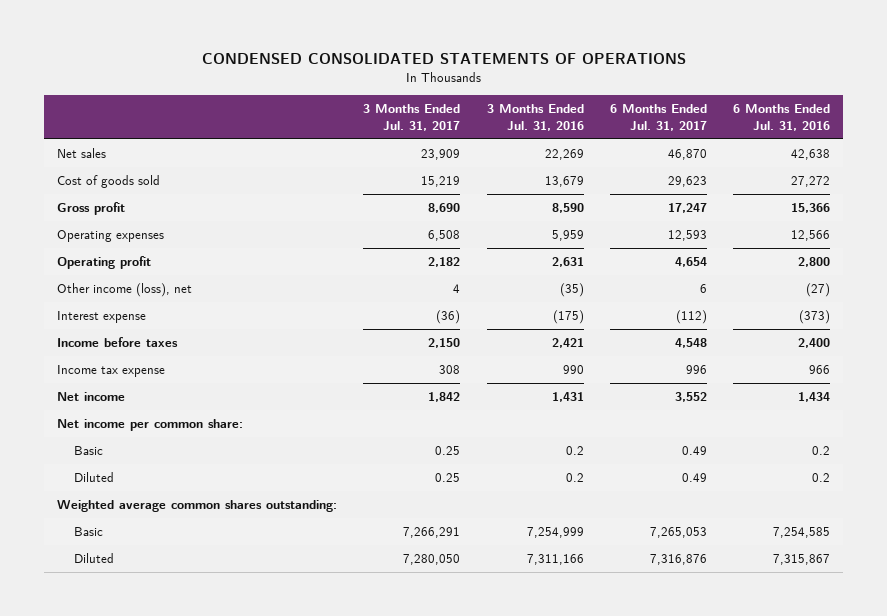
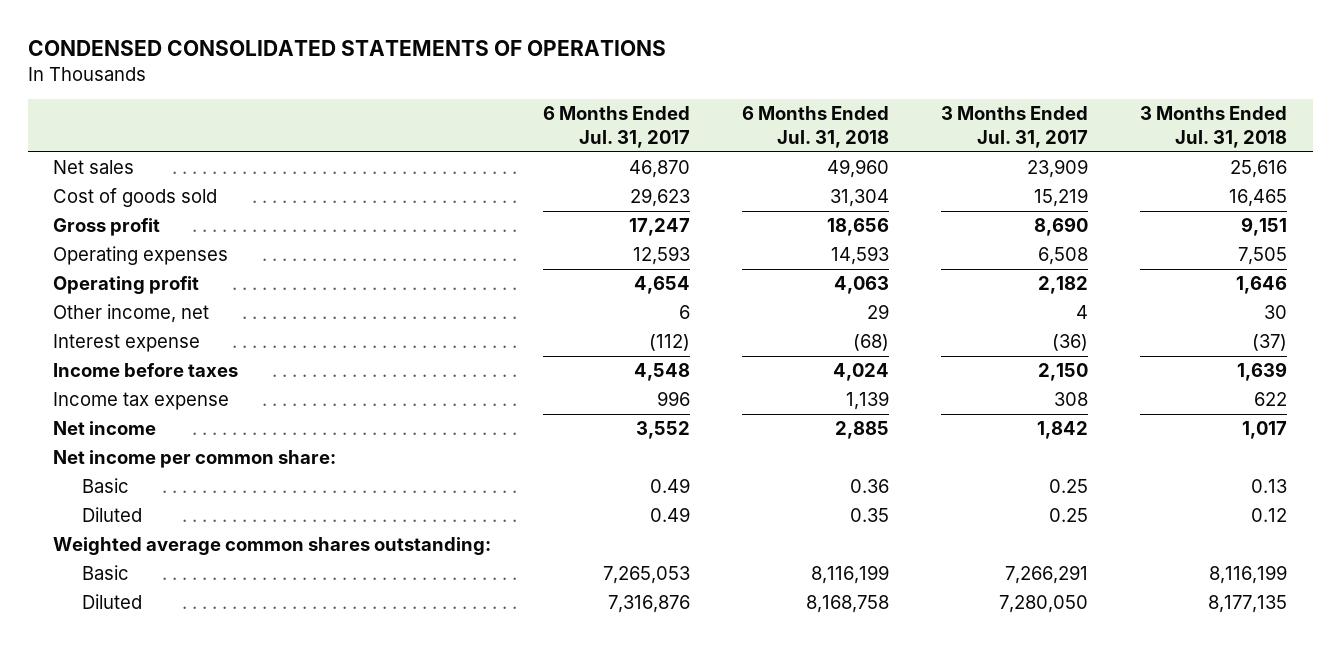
[486,103,584,131] 3 Months Ended Jul. 31, 2016 -> none
[733,103,831,131] 6 Months Ended Jul. 31, 2016 -> none
none -> [742,106,890,148] 6 Months Ended Jul. 31, 2018
none -> [1139,106,1287,148] 3 Months Ended Jul. 31, 2018
[56,283,192,298] Other income (loss), net -> [53,304,210,324] Other income, net

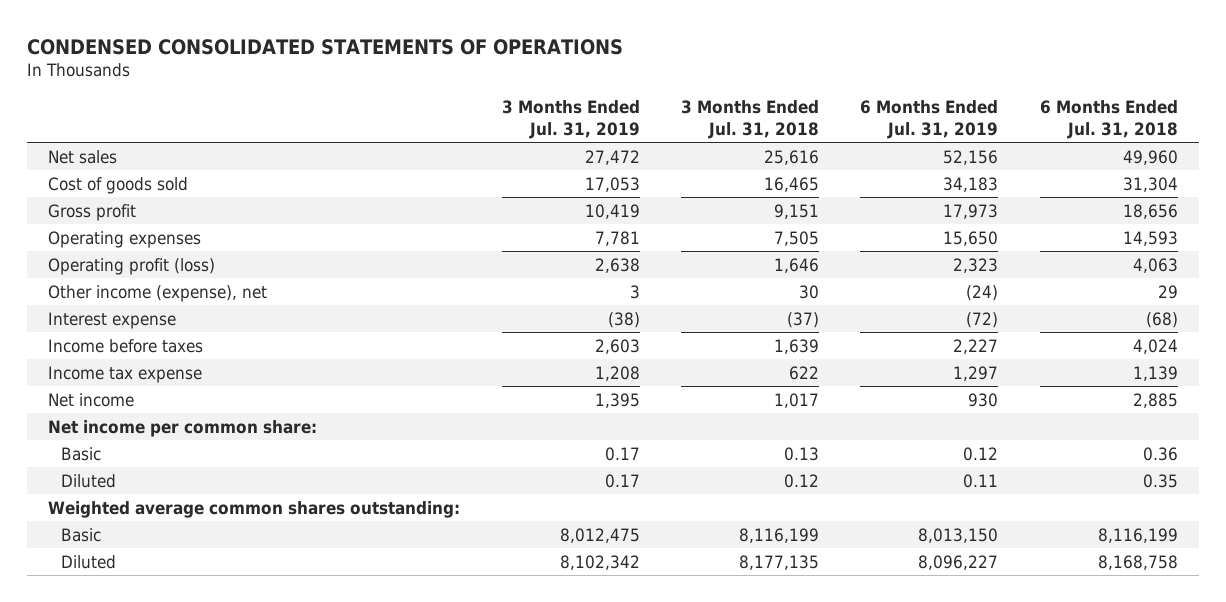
[543,106,691,148] 6 Months Ended Jul. 31, 2017 -> none
[941,106,1089,148] 3 Months Ended Jul. 31, 2017 -> none
none -> [501,100,640,139] 3 Months Ended Jul. 31, 2019
none -> [860,100,999,139] 6 Months Ended Jul. 31, 2019
[53,276,200,295] Operating profit -> [48,257,216,275] Operating profit (loss)
[53,304,210,324] Other income, net -> [48,284,268,302] Other income (expense), net

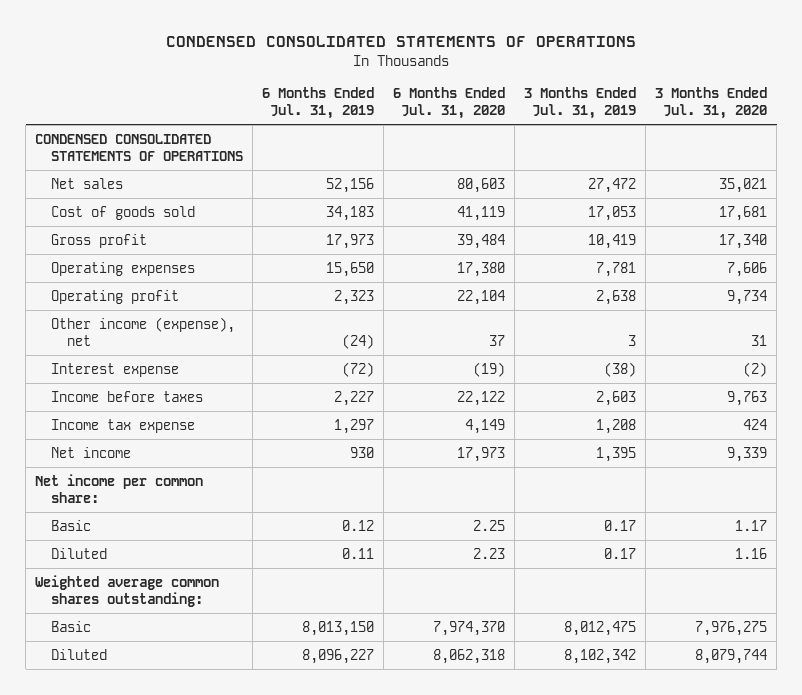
[681,100,820,139] 3 Months Ended Jul. 31, 2018 -> none
[1039,100,1178,139] 6 Months Ended Jul. 31, 2018 -> none
none -> [393,87,506,120] 6 Months Ended Jul. 31, 2020
none -> [655,87,768,120] 3 Months Ended Jul. 31, 2020
none -> [35,133,244,161] CONDENSED CONSOLIDATED STATEMENTS OF OPERATIONS
[48,257,216,275] Operating profit (loss) -> [51,289,180,304] Operating profit

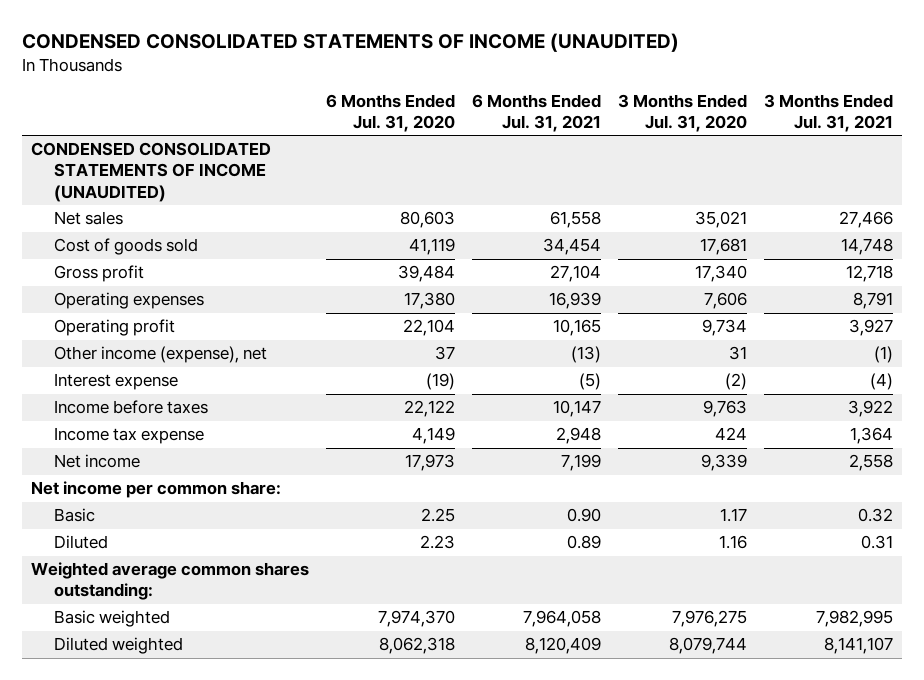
[166,36,637,48] CONDENSED CONSOLIDATED STATEMENTS OF OPERATIONS -> [22,33,680,53] CONDENSED CONSOLIDATED STATEMENTS OF INCOME (UNAUDITED)
[262,87,375,120] 6 Months Ended Jul. 31, 2019 -> none
[524,87,637,120] 3 Months Ended Jul. 31, 2019 -> none
none -> [472,93,602,133] 6 Months Ended Jul. 31, 2021
none -> [764,93,894,133] 3 Months Ended Jul. 31, 2021
[35,133,244,161] CONDENSED CONSOLIDATED STATEMENTS OF OPERATIONS -> [30,142,271,202] CONDENSED CONSOLIDATED STATEMENTS OF INCOME (UNAUDITED)
[51,620,92,632] Basic -> [53,610,170,628] Basic weighted
[51,648,108,660] Diluted -> [53,637,183,655] Diluted weighted

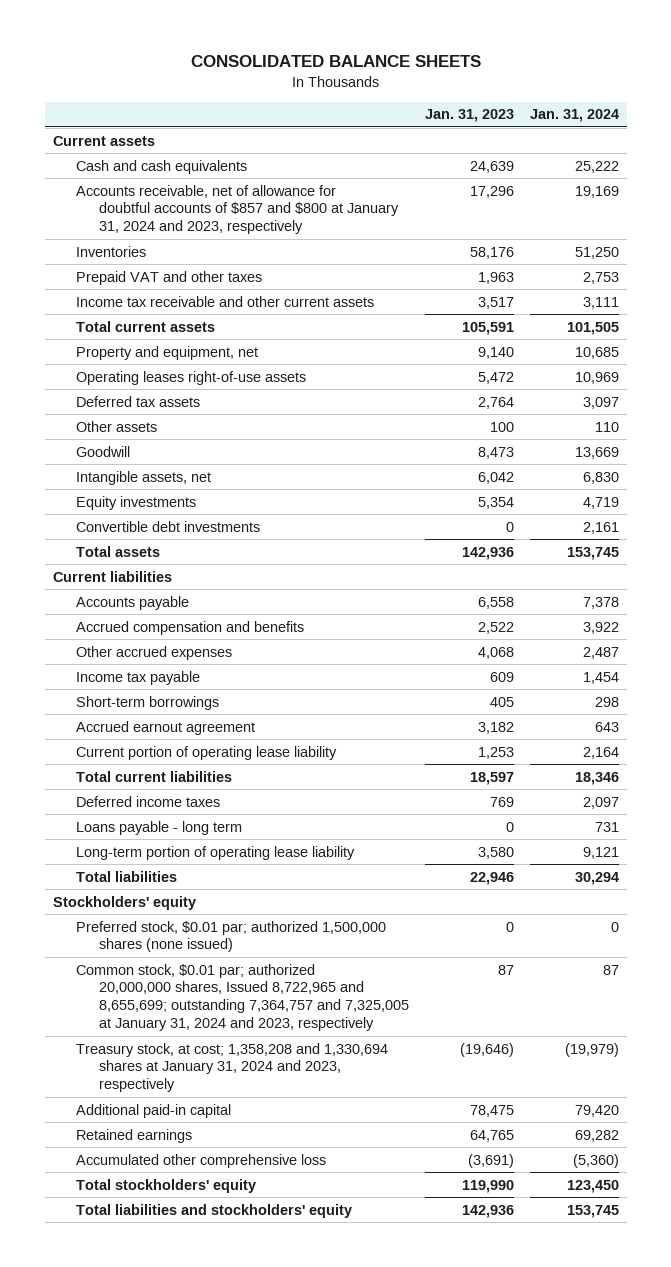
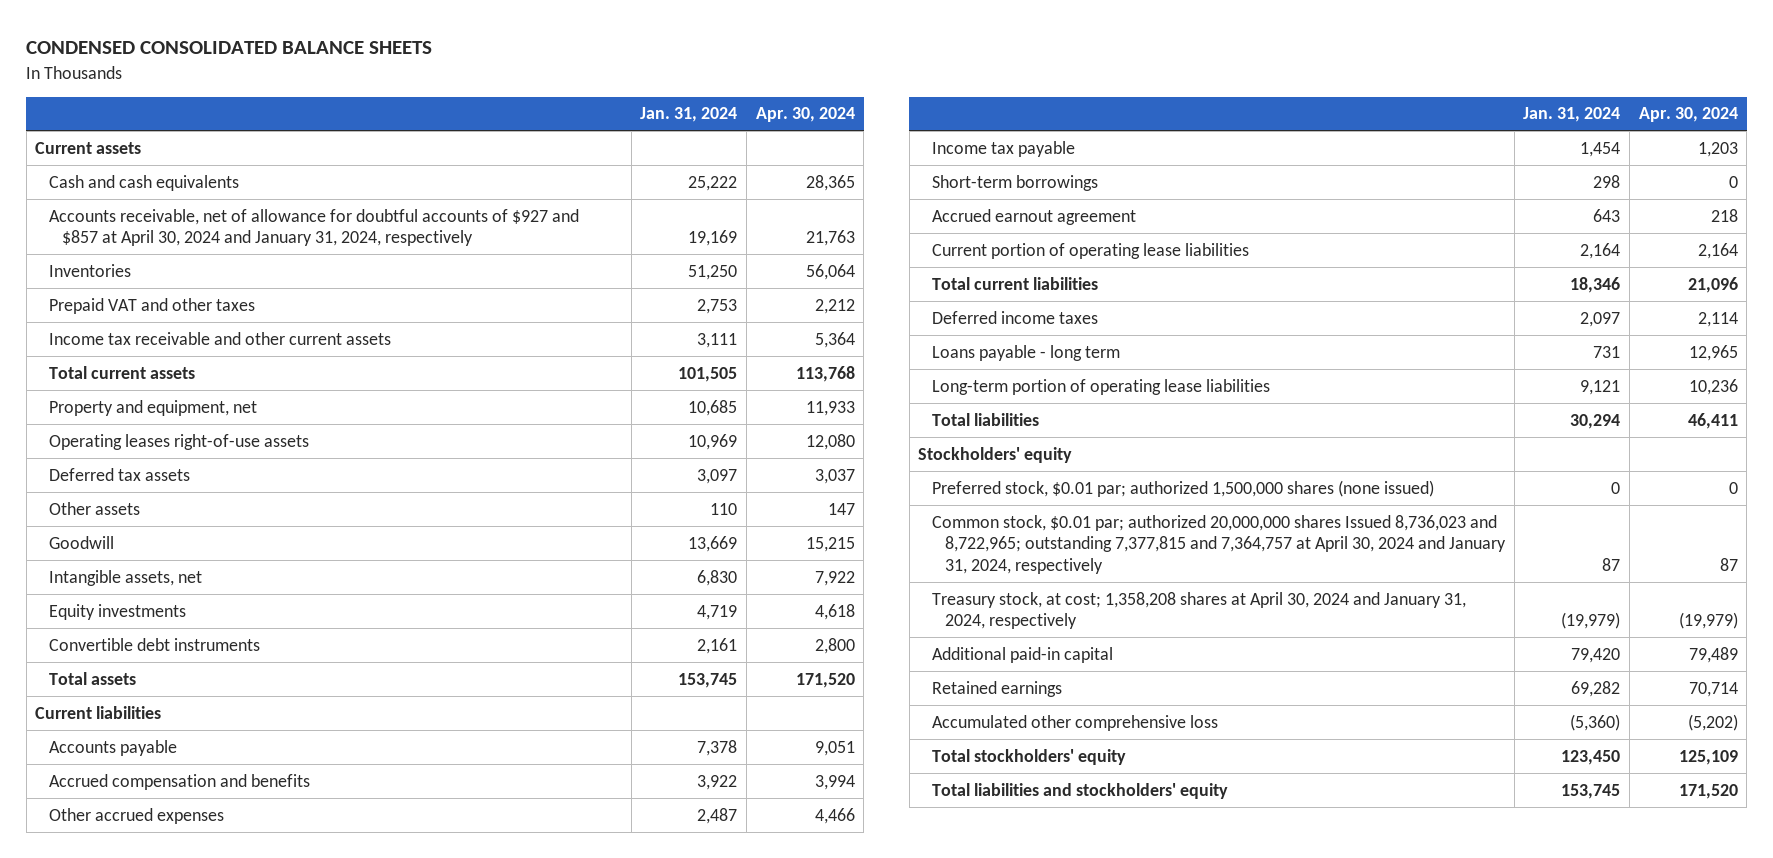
[190,55,481,68] CONSOLIDATED BALANCE SHEETS -> [26,41,433,55] CONDENSED CONSOLIDATED BALANCE SHEETS
[424,109,514,123] Jan. 31, 2023 -> none
none -> [755,107,855,123] Apr. 30, 2024
[75,184,399,235] Accounts receivable, net of allowance for doubtful accounts of $857 and $800 at January 31, 2024 and 2023, respectively -> [48,208,579,247] Accounts receivable, net of allowance for doubtful accounts of $927 and $857 at April 30, 2024 and January 31, 2024, respectively
[75,520,260,532] Convertible debt investments -> [48,637,260,651] Convertible debt instruments
[75,745,337,760] Current portion of operating lease liability -> [931,242,1249,259] Current portion of operating lease liabilities
[75,845,355,860] Long-term portion of operating lease liability -> [931,378,1270,395] Long-term portion of operating lease liabilities
[75,963,409,1032] Common stock, $0.01 par; authorized 20,000,000 shares, Issued 8,722,965 and 8,655,699; outstanding 7,364,757 and 7,325,005 at January 31, 2024 and 2023, respectively -> [931,514,1506,574] Common stock, $0.01 par; authorized 20,000,000 shares Issued 8,736,023 and 8,722,965; outstanding 7,377,815 and 7,364,757 at April 30, 2024 and January 31, 2024, respectively
[75,1042,388,1093] Treasury stock, at cost; 1,358,208 and 1,330,694 shares at January 31, 2024 and 2023, respectively -> [931,591,1466,630] Treasury stock, at cost; 1,358,208 shares at April 30, 2024 and January 31, 2024, respectively

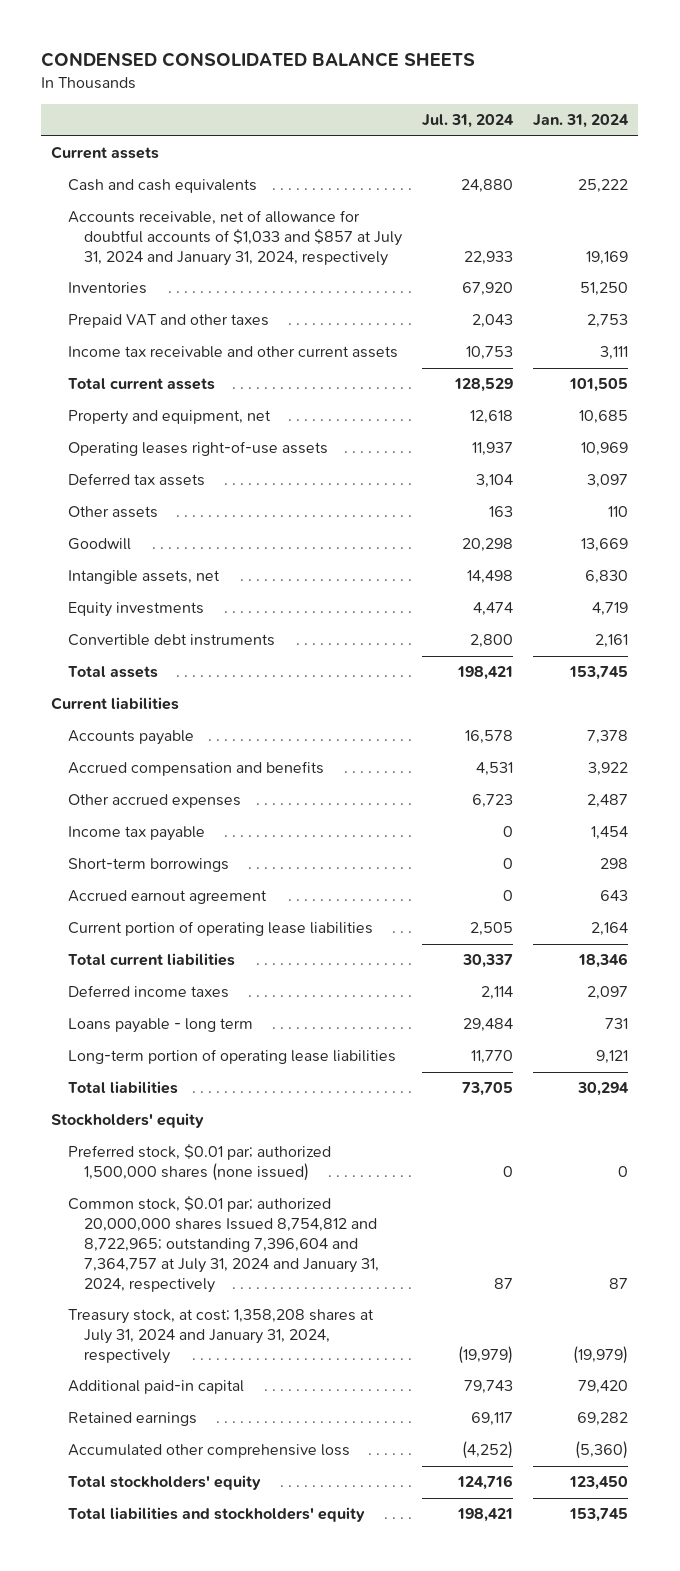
[755,107,855,123] Apr. 30, 2024 -> none
none -> [422,114,515,129] Jul. 31, 2024
[48,208,579,247] Accounts receivable, net of allowance for doubtful accounts of $927 and $857 at April 30, 2024 and January 31, 2024, respectively -> [67,210,402,266] Accounts receivable, net of allowance for doubtful accounts of $1,033 and $857 at July 31, 2024 and January 31, 2024, respectively
[931,514,1506,574] Common stock, $0.01 par; authorized 20,000,000 shares Issued 8,736,023 and 8,722,965; outstanding 7,377,815 and 7,364,757 at April 30, 2024 and January 31, 2024, respectively -> [67,1196,379,1293] Common stock, $0.01 par; authorized 20,000,000 shares Issued 8,754,812 and 8,722,965; outstanding 7,396,604 and 7,364,757 at July 31, 2024 and January 31, 2024, respectively
[931,591,1466,630] Treasury stock, at cost; 1,358,208 shares at April 30, 2024 and January 31, 2024, respectively -> [67,1309,374,1364] Treasury stock, at cost; 1,358,208 shares at July 31, 2024 and January 31, 2024, respectively

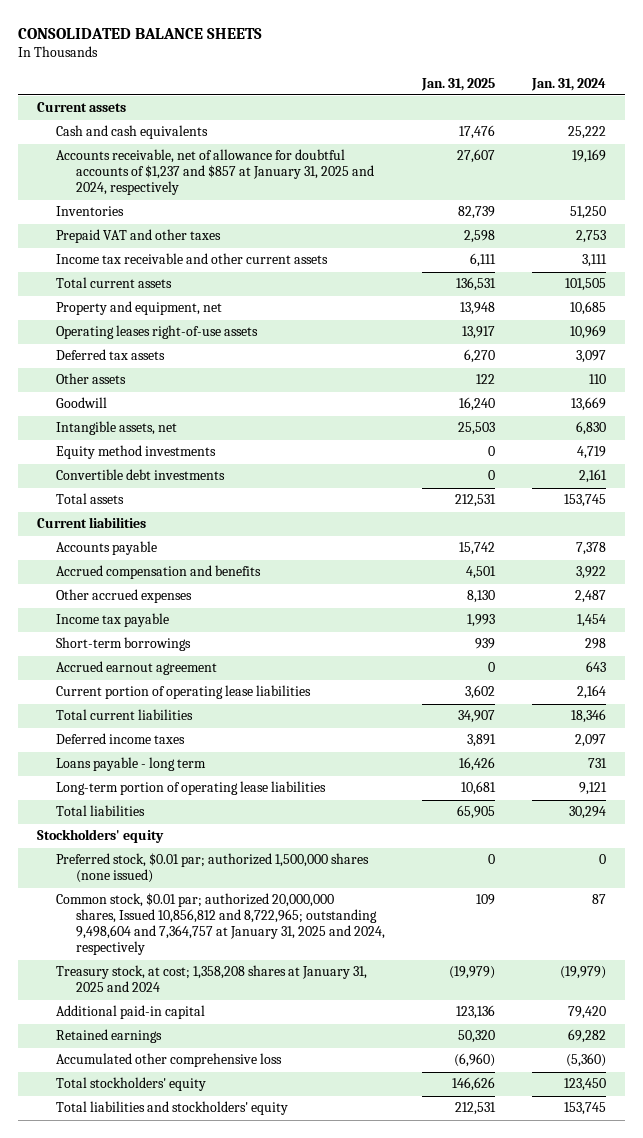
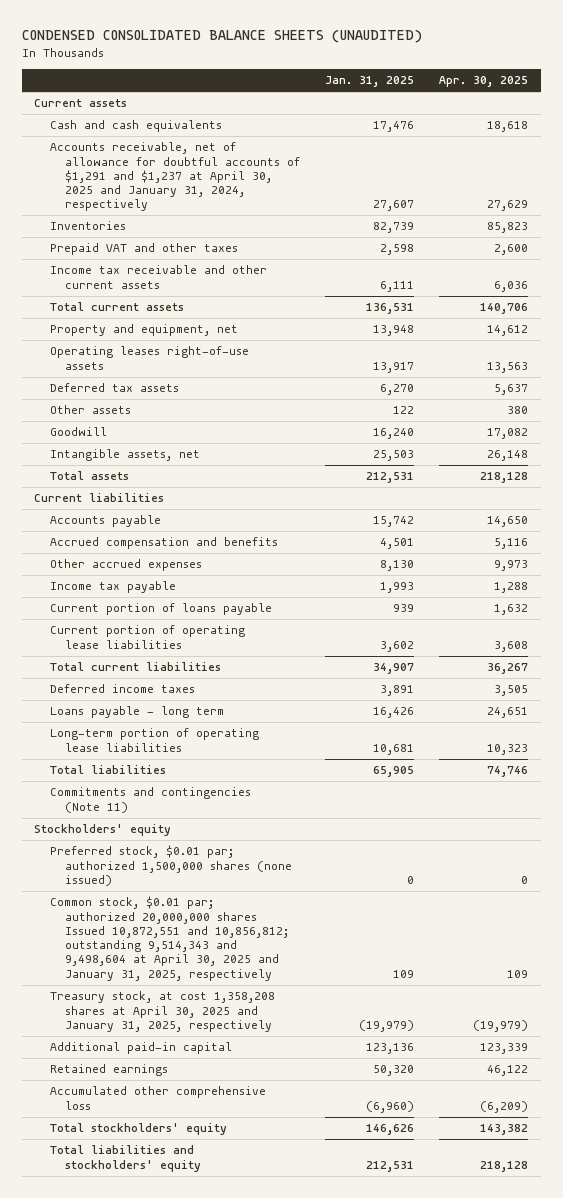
[17,28,262,40] CONSOLIDATED BALANCE SHEETS -> [21,30,422,44] CONDENSED CONSOLIDATED BALANCE SHEETS (UNAUDITED)
[531,77,607,91] Jan. 31, 2024 -> none
none -> [439,76,529,88] Apr. 30, 2025
[56,149,374,196] Accounts receivable, net of allowance for doubtful accounts of $1,237 and $857 at January 31, 2025 and 2024, respectively -> [49,142,300,212] Accounts receivable, net of allowance for doubtful accounts of $1,291 and $1,237 at April 30, 2025 and January 31, 2024, respectively
[56,445,217,460] Equity method investments -> none
[56,469,226,481] Convertible debt investments -> none
[56,661,218,676] Accrued earnout agreement -> none
[56,637,192,652] Short-term borrowings -> [49,603,272,616] Current portion of loans payable
none -> [49,787,251,813] Commitments and contingencies (Note 11)
[56,893,385,956] Common stock, $0.01 par; authorized 20,000,000 shares, Issued 10,856,812 and 8,722,965; outstanding 9,498,604 and 7,364,757 at January 31, 2025 and 2024, respectively -> [49,896,289,981] Common stock, $0.01 par; authorized 20,000,000 shares Issued 10,872,551 and 10,856,812; outstanding 9,514,343 and 9,498,604 at April 30, 2025 and January 31, 2025, respectively
[56,965,368,993] Treasury stock, at cost; 1,358,208 shares at January 31, 2025 and 2024 -> [49,991,275,1032] Treasury stock, at cost 1,358,208 shares at April 30, 2025 and January 31, 2025, respectively

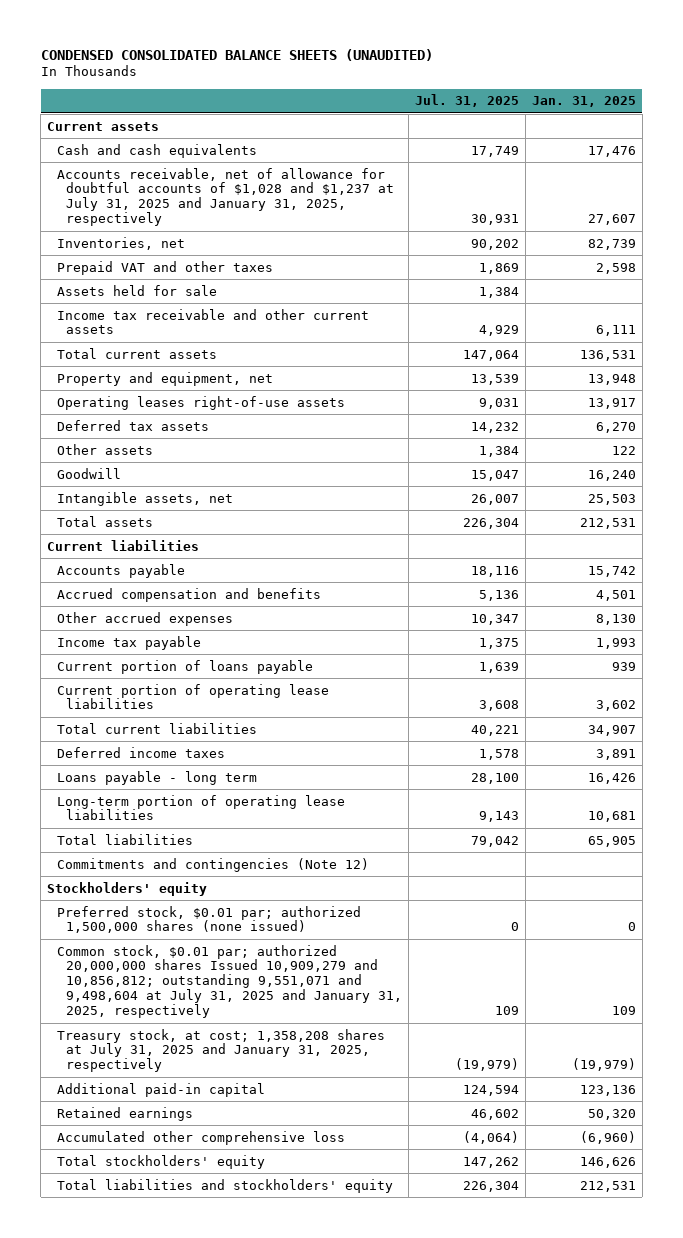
[439,76,529,88] Apr. 30, 2025 -> none
none -> [414,94,519,108] Jul. 31, 2025
[49,142,300,212] Accounts receivable, net of allowance for doubtful accounts of $1,291 and $1,237 at April 30, 2025 and January 31, 2024, respectively -> [56,167,394,227] Accounts receivable, net of allowance for doubtful accounts of $1,028 and $1,237 at July 31, 2025 and January 31, 2025, respectively
[49,221,126,231] Inventories -> [56,236,185,250] Inventories, net
none -> [56,284,217,296] Assets held for sale
[49,787,251,813] Commitments and contingencies (Note 11) -> [56,857,369,872] Commitments and contingencies (Note 12)
[49,896,289,981] Common stock, $0.01 par; authorized 20,000,000 shares Issued 10,872,551 and 10,856,812; outstanding 9,514,343 and 9,498,604 at April 30, 2025 and January 31, 2025, respectively -> [56,944,402,1019] Common stock, $0.01 par; authorized 20,000,000 shares Issued 10,909,279 and 10,856,812; outstanding 9,551,071 and 9,498,604 at July 31, 2025 and January 31, 2025, respectively
[49,991,275,1032] Treasury stock, at cost 1,358,208 shares at April 30, 2025 and January 31, 2025, respectively -> [56,1028,385,1073] Treasury stock, at cost; 1,358,208 shares at July 31, 2025 and January 31, 2025, respectively

